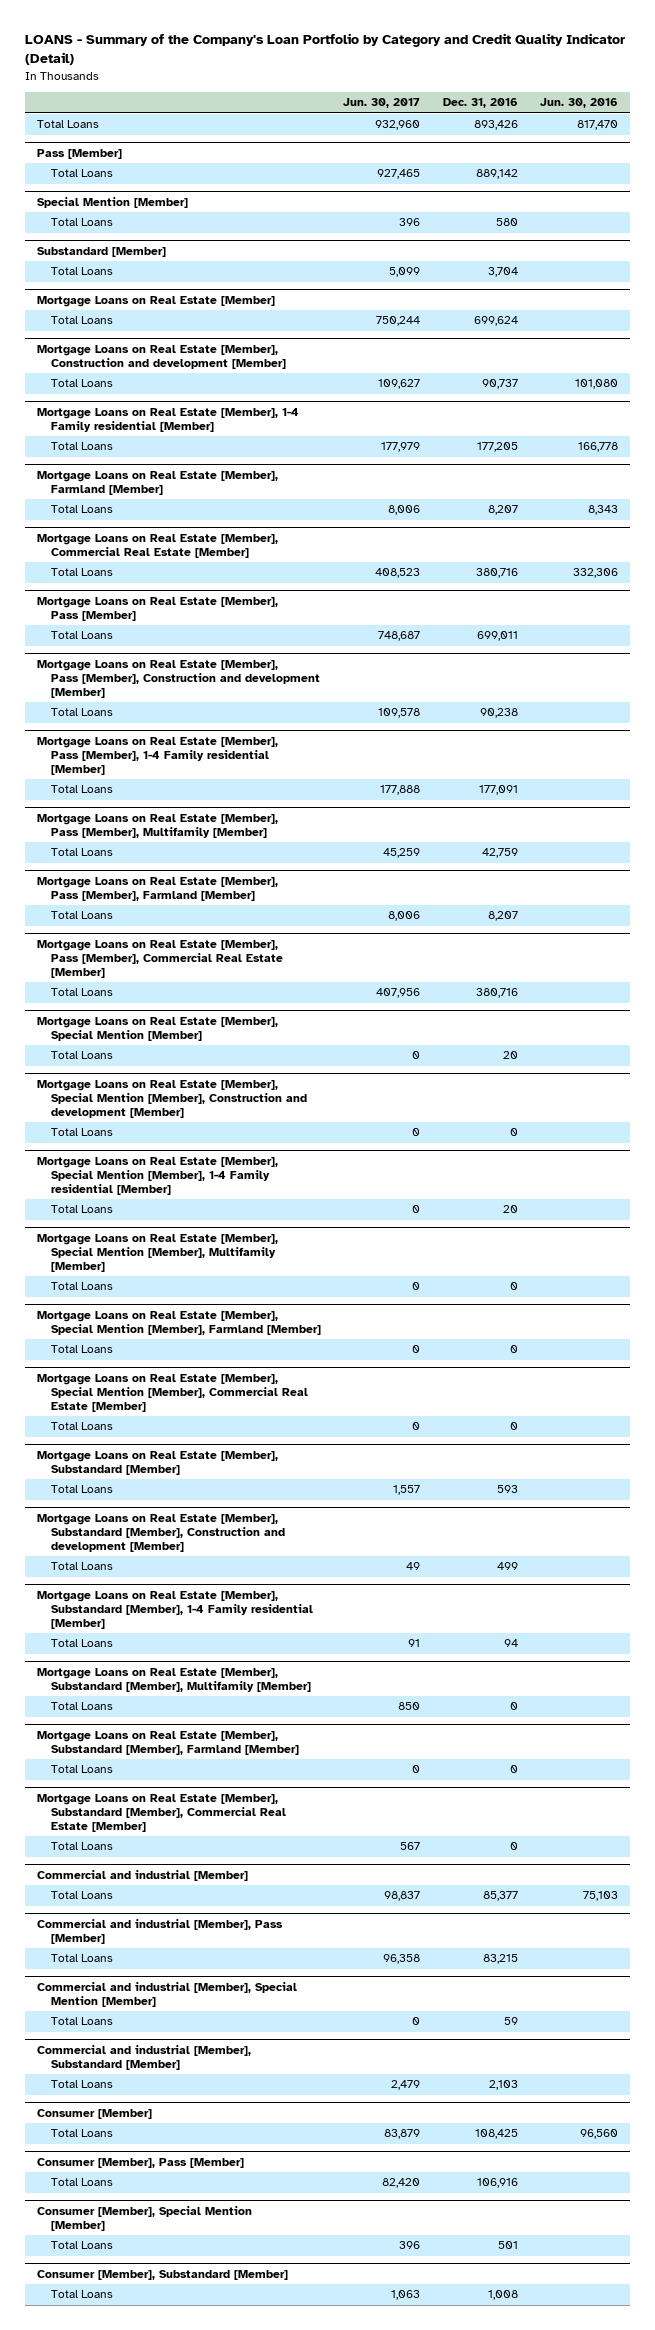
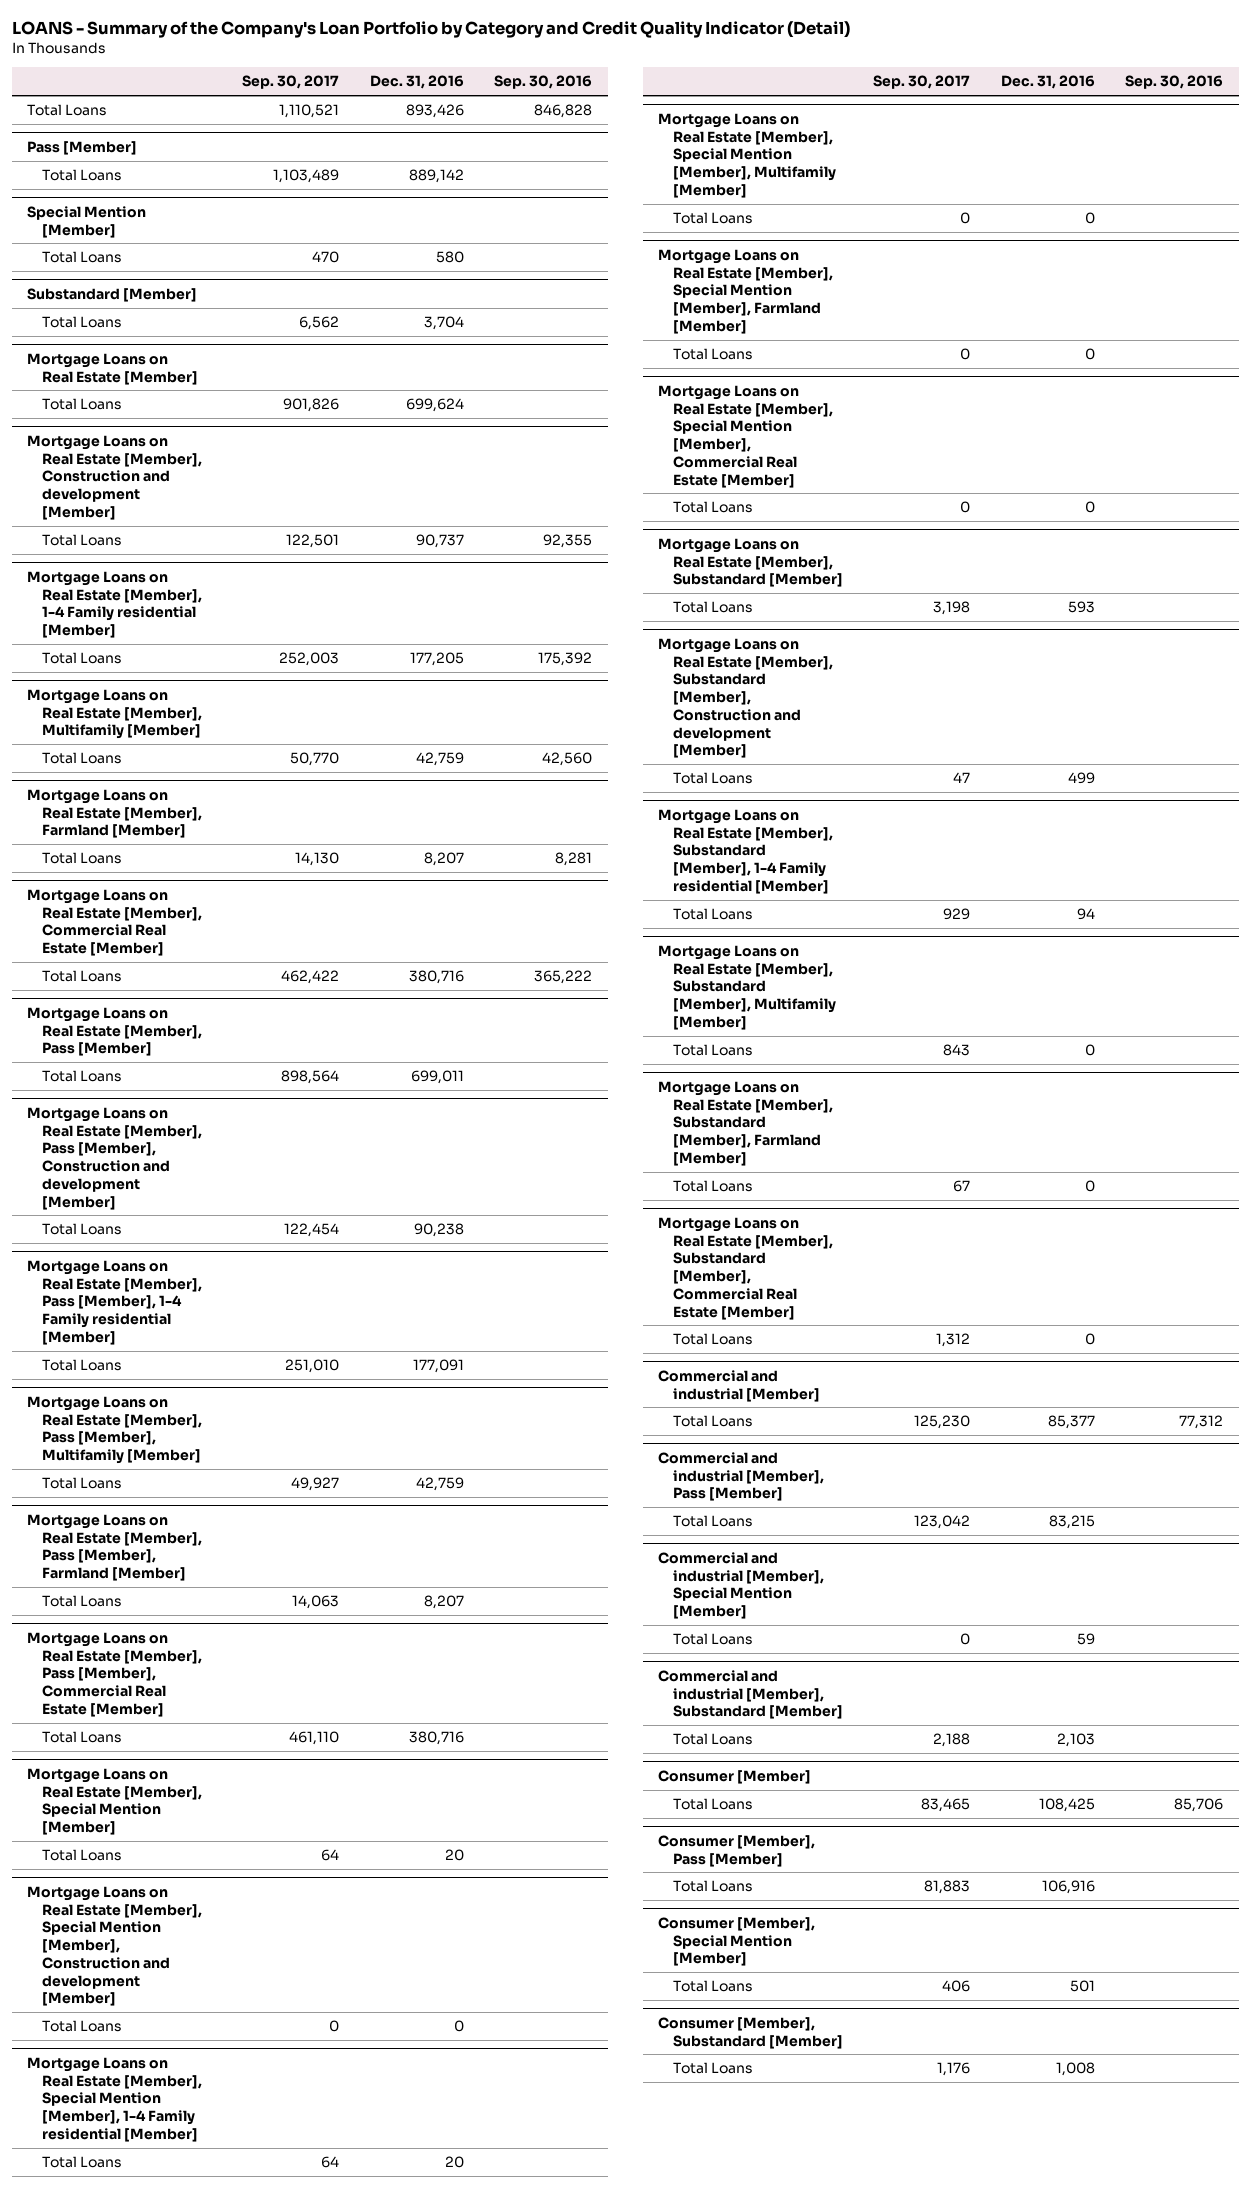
[343,98,421,109] Jun. 30, 2017 -> none
[540,98,619,109] Jun. 30, 2016 -> none
none -> [242,75,340,90] Sep. 30, 2017
none -> [494,75,593,90] Sep. 30, 2016
none -> [27,688,202,740] Mortgage Loans on Real Estate [Member], Multifamily [Member]
none -> [41,752,122,765] Total Loans

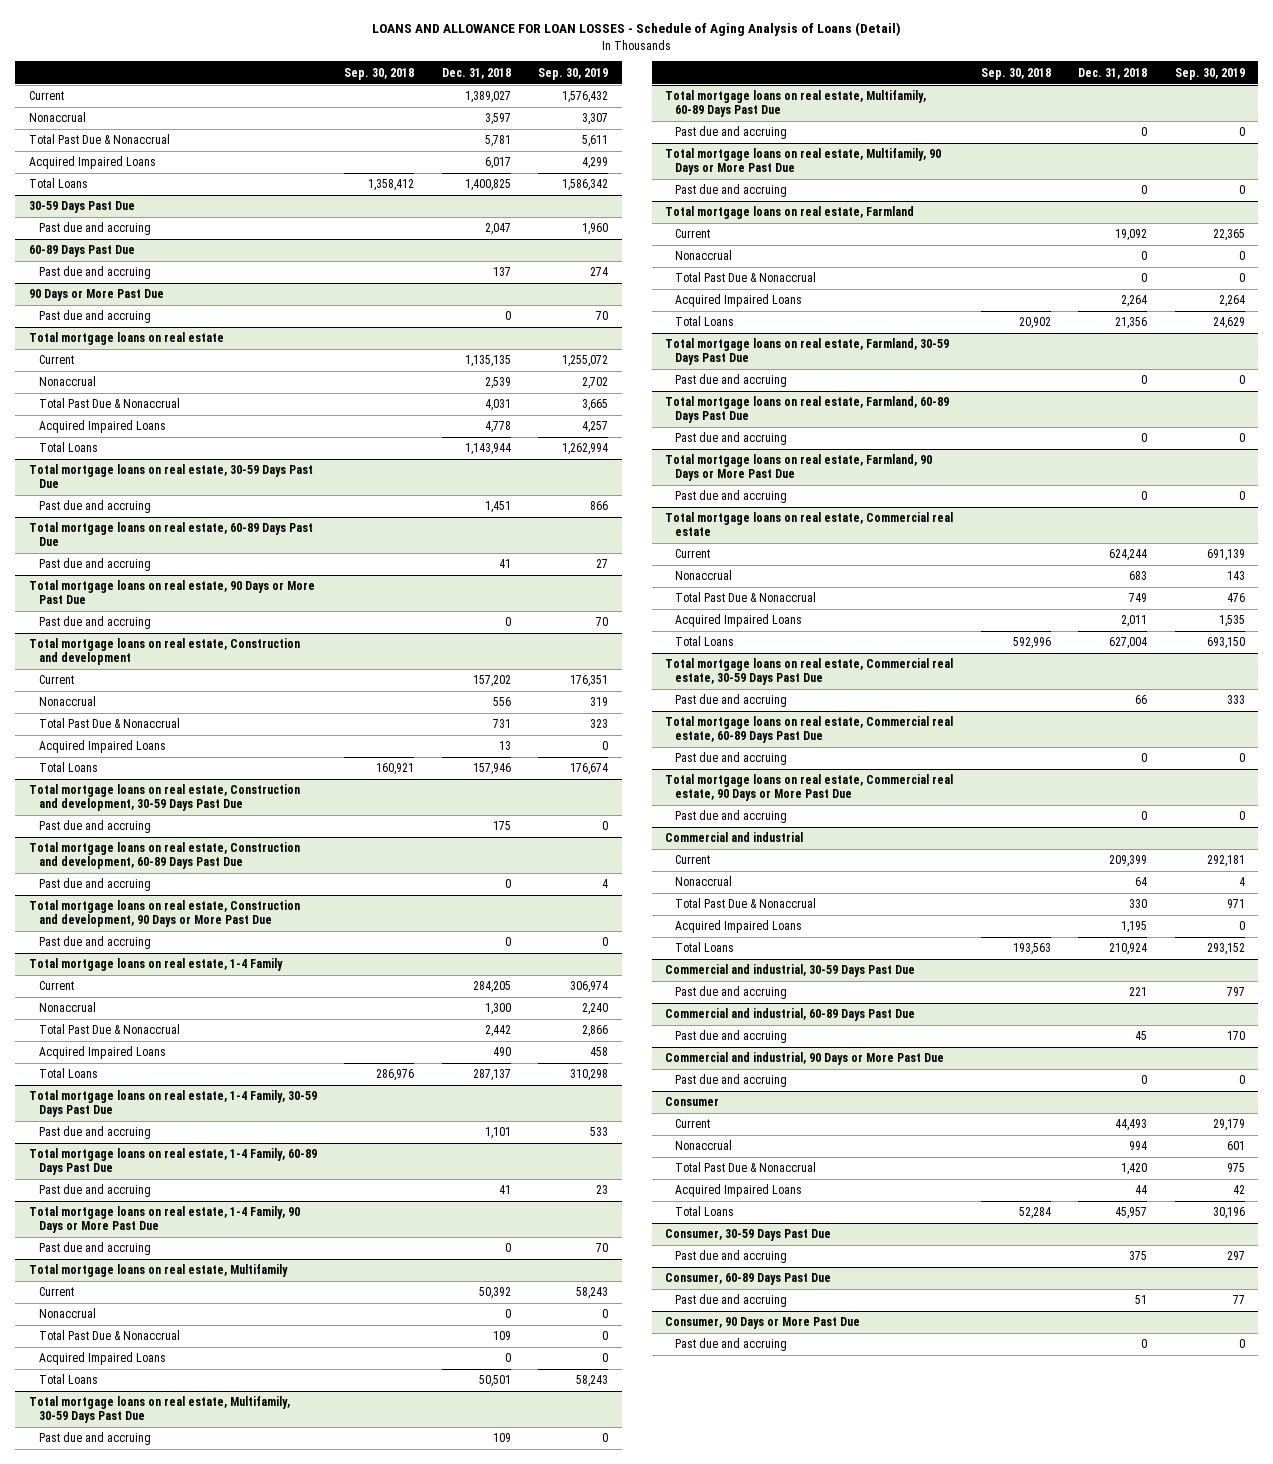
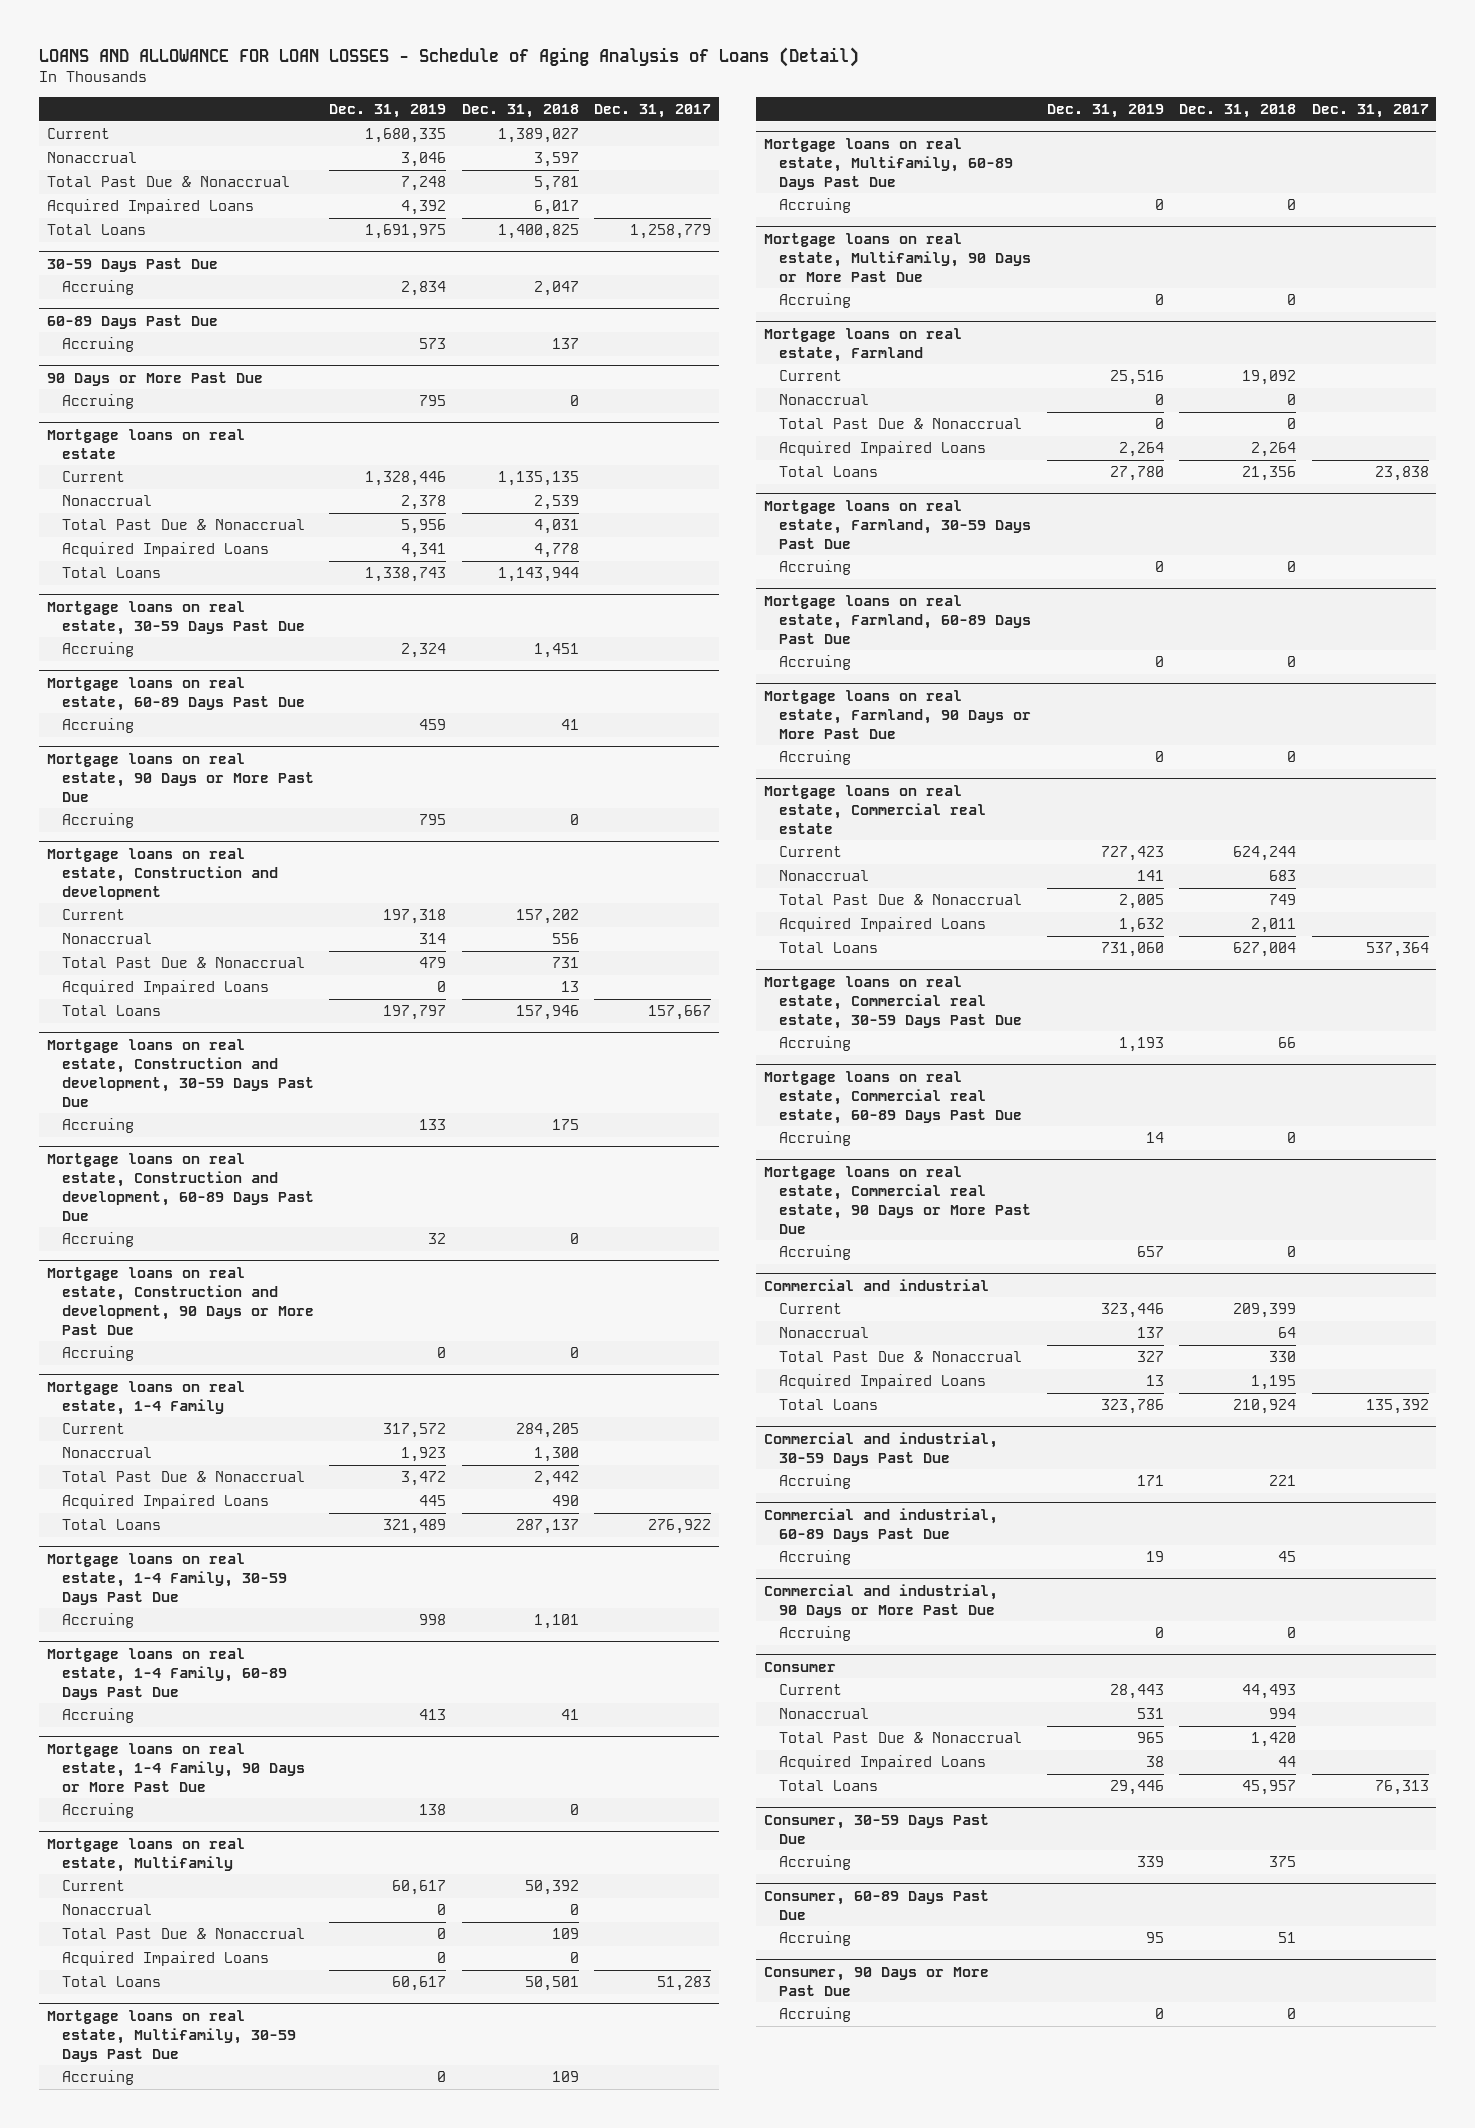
[344,67,415,80] Sep. 30, 2018 -> none
[538,67,609,80] Sep. 30, 2019 -> none
none -> [329,104,447,119] Dec. 31, 2019
none -> [594,104,712,119] Dec. 31, 2017
[38,222,151,236] Past due and accruing -> [61,280,134,296] Accruing
[38,266,151,280] Past due and accruing -> [61,337,134,353] Accruing
[38,310,151,324] Past due and accruing -> [61,394,134,410] Accruing
[28,332,224,346] Total mortgage loans on real estate -> [46,428,245,459] Mortgage loans on real estate
[28,464,313,489] Total mortgage loans on real estate, 30-59 Days Past Due -> [46,600,305,635] Mortgage loans on real estate, 30-59 Days Past Due
[38,500,151,514] Past due and accruing -> [61,642,134,658] Accruing
[28,522,313,547] Total mortgage loans on real estate, 60-89 Days Past Due -> [46,676,305,711] Mortgage loans on real estate, 60-89 Days Past Due
[38,558,151,572] Past due and accruing -> [61,718,134,734] Accruing
[28,580,315,605] Total mortgage loans on real estate, 90 Days or More Past Due -> [46,752,314,802] Mortgage loans on real estate, 90 Days or More Past Due
[38,616,151,630] Past due and accruing -> [61,813,134,829] Accruing
[28,638,300,666] Total mortgage loans on real estate, Construction and development -> [46,847,278,900] Mortgage loans on real estate, Construction and development
[28,784,300,812] Total mortgage loans on real estate, Construction and development, 30-59 Days Past Due -> [46,1038,314,1107] Mortgage loans on real estate, Construction and development, 30-59 Days Past Due
[38,820,151,834] Past due and accruing -> [61,1118,134,1134] Accruing
[28,842,300,870] Total mortgage loans on real estate, Construction and development, 60-89 Days Past Due -> [46,1152,314,1221] Mortgage loans on real estate, Construction and development, 60-89 Days Past Due
[38,878,151,892] Past due and accruing -> [61,1232,134,1248] Accruing
[28,900,300,928] Total mortgage loans on real estate, Construction and development, 90 Days or More Past Due -> [46,1266,314,1335] Mortgage loans on real estate, Construction and development, 90 Days or More Past Due
[38,936,151,950] Past due and accruing -> [61,1346,134,1362] Accruing
[28,958,283,972] Total mortgage loans on real estate, 1-4 Family -> [46,1380,245,1415] Mortgage loans on real estate, 1-4 Family
[28,1090,317,1118] Total mortgage loans on real estate, 1-4 Family, 30-59 Days Past Due -> [46,1552,287,1605] Mortgage loans on real estate, 1-4 Family, 30-59 Days Past Due
[38,1126,151,1140] Past due and accruing -> [61,1613,134,1629] Accruing
[28,1148,317,1176] Total mortgage loans on real estate, 1-4 Family, 60-89 Days Past Due -> [46,1647,287,1700] Mortgage loans on real estate, 1-4 Family, 60-89 Days Past Due
[38,1184,151,1198] Past due and accruing -> [61,1708,134,1724] Accruing
[28,1206,300,1234] Total mortgage loans on real estate, 1-4 Family, 90 Days or More Past Due -> [46,1742,305,1792] Mortgage loans on real estate, 1-4 Family, 90 Days or More Past Due
[38,1242,151,1256] Past due and accruing -> [61,1803,134,1819] Accruing
[28,1264,288,1278] Total mortgage loans on real estate, Multifamily -> [46,1837,245,1872] Mortgage loans on real estate, Multifamily
[28,1396,290,1424] Total mortgage loans on real estate, Multifamily, 30-59 Days Past Due -> [46,2009,296,2062] Mortgage loans on real estate, Multifamily, 30-59 Days Past Due
[38,1432,151,1446] Past due and accruing -> [61,2070,134,2086] Accruing
[665,90,927,118] Total mortgage loans on real estate, Multifamily, 60-89 Days Past Due -> [763,137,1014,190] Mortgage loans on real estate, Multifamily, 60-89 Days Past Due
[675,126,788,140] Past due and accruing -> [779,198,852,214] Accruing
[665,148,942,176] Total mortgage loans on real estate, Multifamily, 90 Days or More Past Due -> [763,232,1032,282] Mortgage loans on real estate, Multifamily, 90 Days or More Past Due
[675,184,788,198] Past due and accruing -> [779,293,852,309] Accruing
[665,206,915,220] Total mortgage loans on real estate, Farmland -> [763,327,962,362] Mortgage loans on real estate, Farmland
[665,338,950,366] Total mortgage loans on real estate, Farmland, 30-59 Days Past Due -> [763,499,1032,549] Mortgage loans on real estate, Farmland, 30-59 Days Past Due
[675,374,788,388] Past due and accruing -> [779,560,852,576] Accruing
[665,396,950,424] Total mortgage loans on real estate, Farmland, 60-89 Days Past Due -> [763,594,1032,644] Mortgage loans on real estate, Farmland, 60-89 Days Past Due
[675,432,788,446] Past due and accruing -> [779,655,852,671] Accruing
[665,454,933,482] Total mortgage loans on real estate, Farmland, 90 Days or More Past Due -> [763,689,1032,739] Mortgage loans on real estate, Farmland, 90 Days or More Past Due
[675,490,788,504] Past due and accruing -> [779,750,852,766] Accruing
[665,512,954,537] Total mortgage loans on real estate, Commercial real estate -> [763,784,987,834] Mortgage loans on real estate, Commercial real estate
[665,658,954,686] Total mortgage loans on real estate, Commercial real estate, 30-59 Days Past Due -> [763,975,1023,1029] Mortgage loans on real estate, Commercial real estate, 30-59 Days Past Due
[675,694,788,708] Past due and accruing -> [779,1036,852,1052] Accruing
[665,716,954,744] Total mortgage loans on real estate, Commercial real estate, 60-89 Days Past Due -> [763,1070,1023,1124] Mortgage loans on real estate, Commercial real estate, 60-89 Days Past Due
[675,752,788,766] Past due and accruing -> [779,1131,852,1147] Accruing
[665,774,954,802] Total mortgage loans on real estate, Commercial real estate, 90 Days or More Past Due -> [763,1165,1032,1234] Mortgage loans on real estate, Commercial real estate, 90 Days or More Past Due
[675,810,788,824] Past due and accruing -> [779,1245,852,1261] Accruing
[675,986,788,1000] Past due and accruing -> [779,1474,852,1490] Accruing
[675,1030,788,1044] Past due and accruing -> [779,1550,852,1566] Accruing
[675,1074,788,1088] Past due and accruing -> [779,1626,852,1642] Accruing
[675,1250,788,1264] Past due and accruing -> [779,1855,852,1871] Accruing
[675,1294,788,1308] Past due and accruing -> [779,1931,852,1947] Accruing
[675,1338,788,1352] Past due and accruing -> [779,2007,852,2023] Accruing

